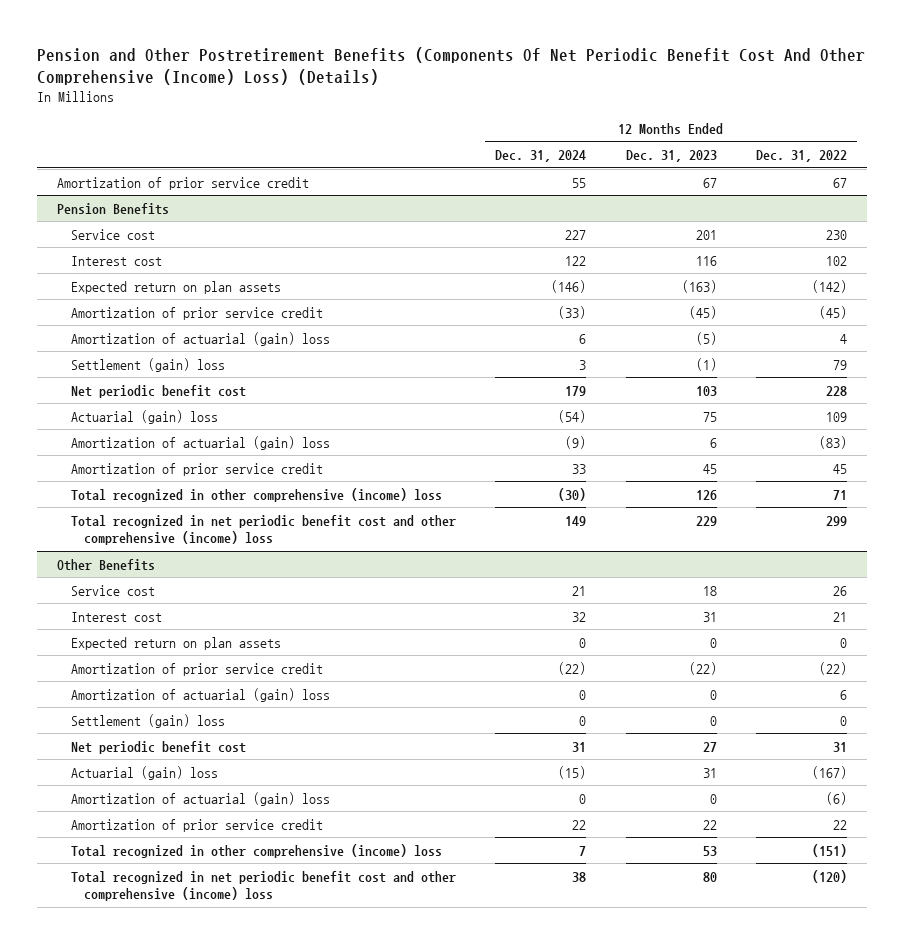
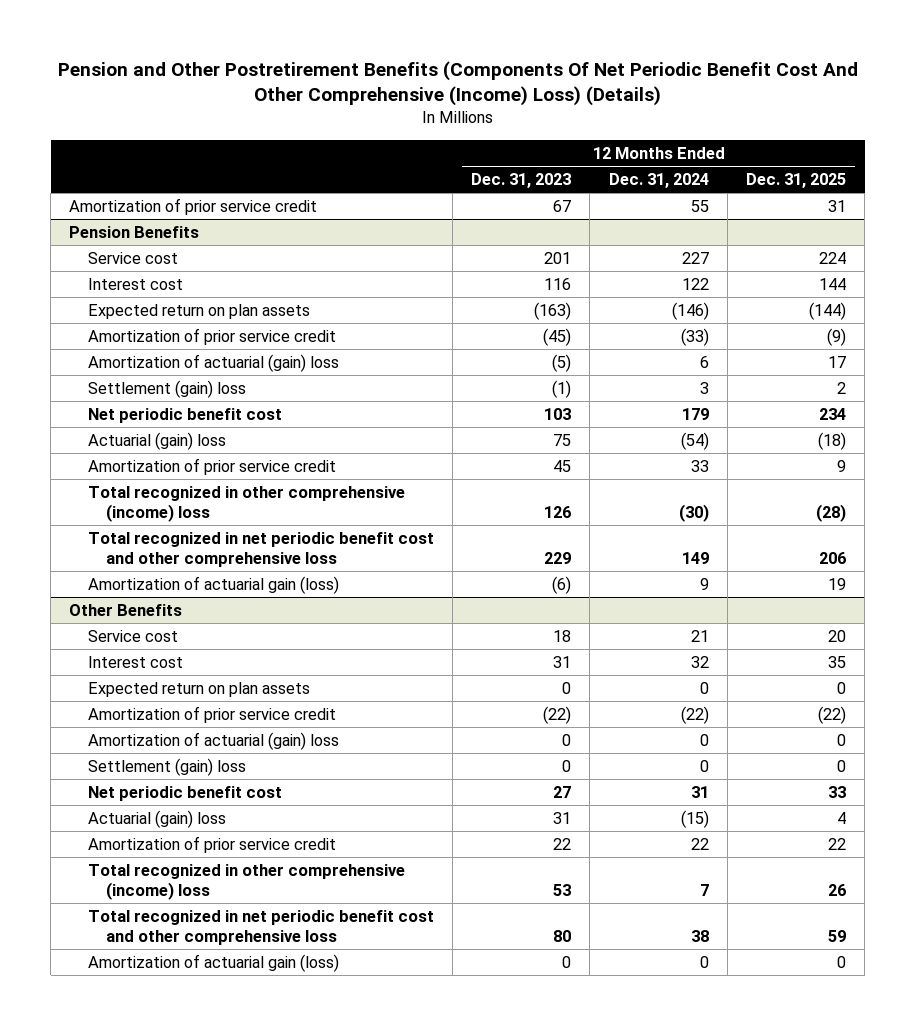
[756,150,848,163] Dec. 31, 2022 -> none
none -> [745,173,846,189] Dec. 31, 2025
[70,435,330,450] Amortization of actuarial (gain) loss -> none
[70,514,456,546] Total recognized in net periodic benefit cost and other comprehensive (income) loss -> [87,531,434,567] Total recognized in net periodic benefit cost and other comprehensive loss
none -> [87,575,339,594] Amortization of actuarial gain (loss)
[70,791,330,806] Amortization of actuarial (gain) loss -> none
[70,870,456,902] Total recognized in net periodic benefit cost and other comprehensive (income) loss -> [87,909,434,945] Total recognized in net periodic benefit cost and other comprehensive loss
none -> [87,953,339,972] Amortization of actuarial gain (loss)

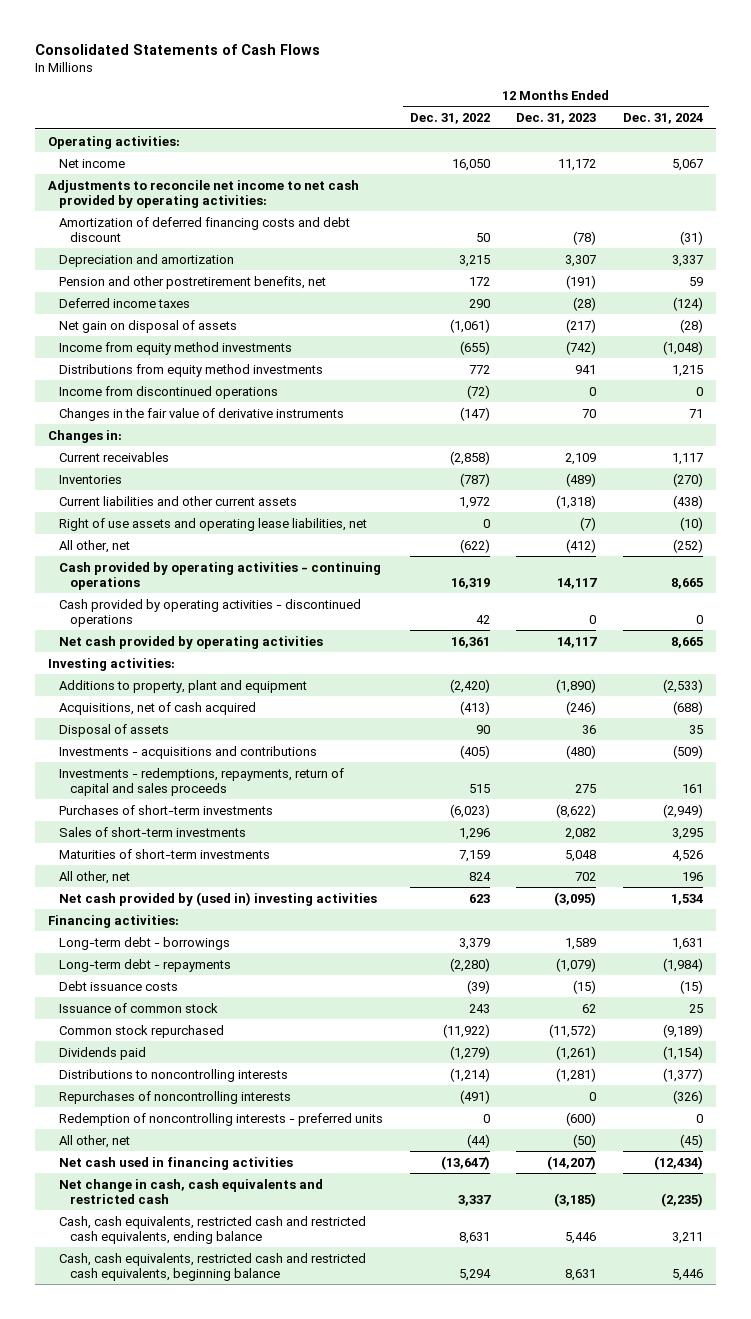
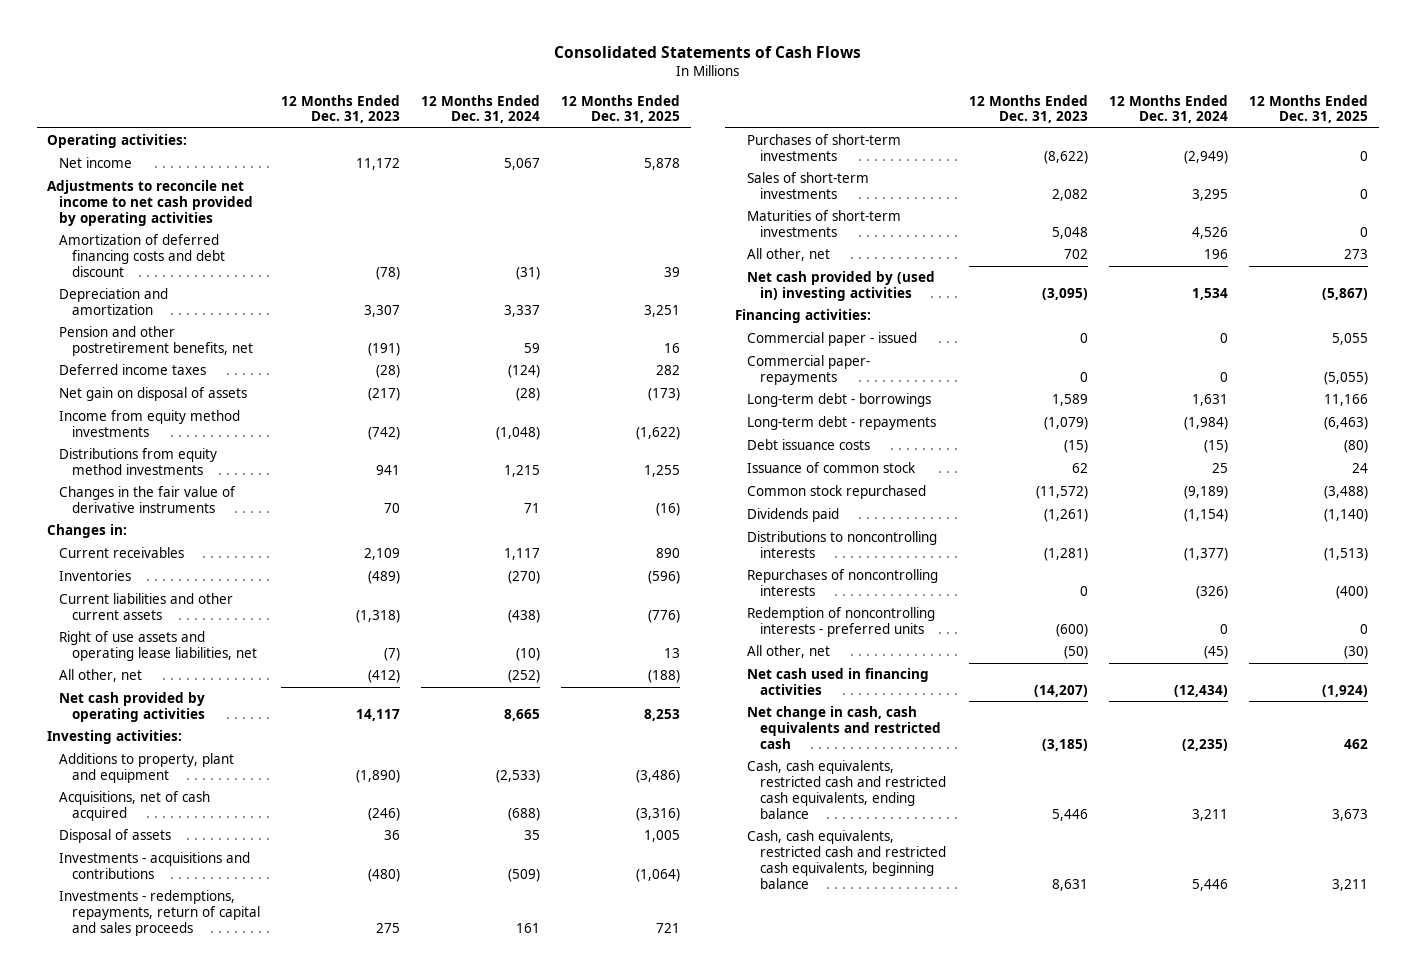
[409,113,490,125] Dec. 31, 2022 -> none
none -> [561,94,681,124] 12 Months Ended Dec. 31, 2025
[48,179,360,208] Adjustments to reconcile net income to net cash provided by operating activities: -> [47,180,254,226] Adjustments to reconcile net income to net cash provided by operating activities
[59,385,279,399] Income from discontinued operations -> none
[59,561,382,590] Cash provided by operating activities - continuing operations -> none
[59,598,362,627] Cash provided by operating activities - discontinued operations -> none
none -> [747,332,918,347] Commercial paper - issued
none -> [747,355,871,385] Commercial paper- repayments

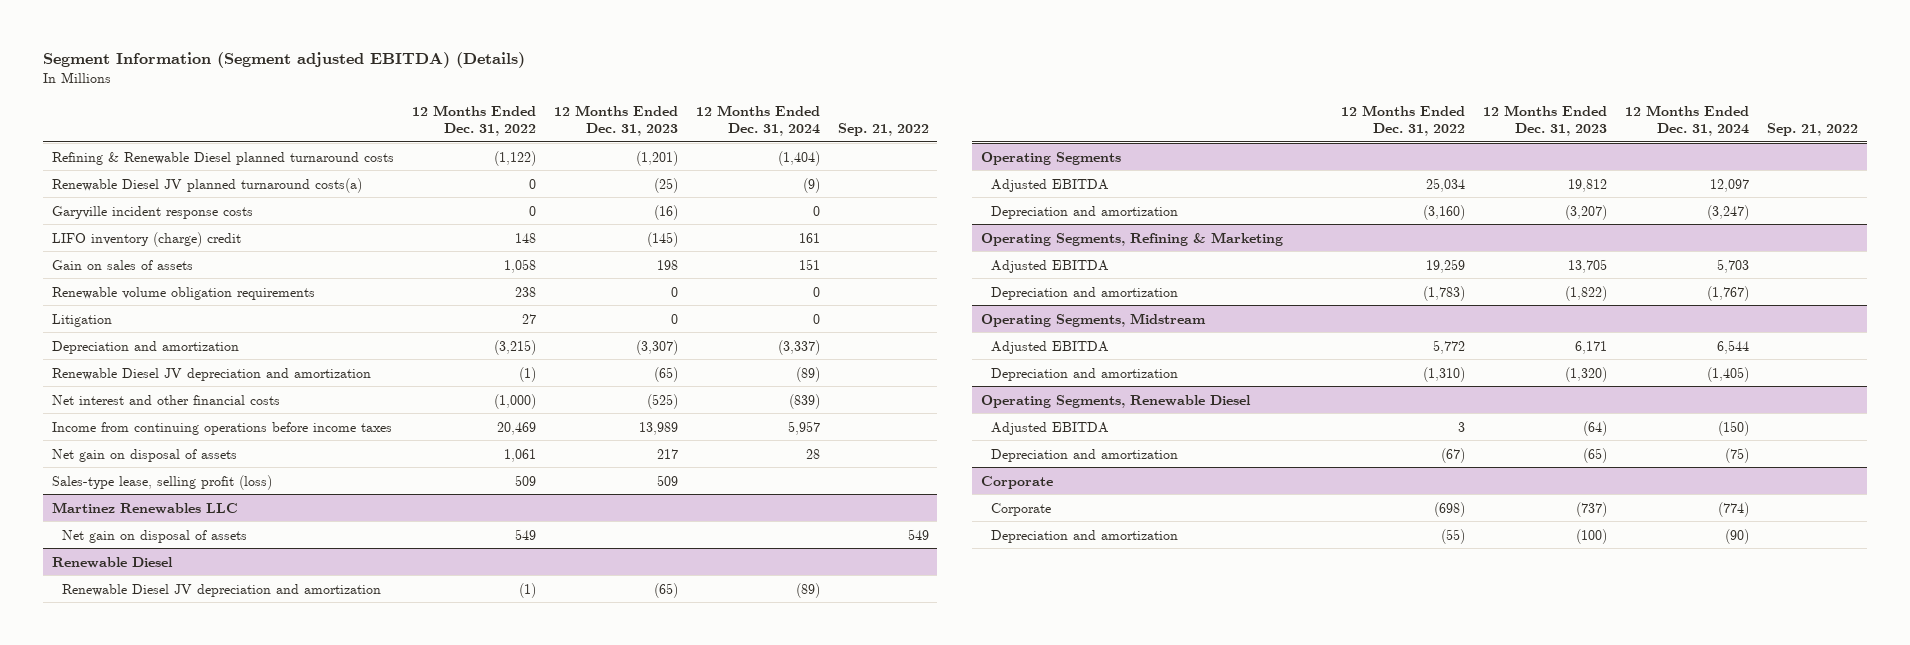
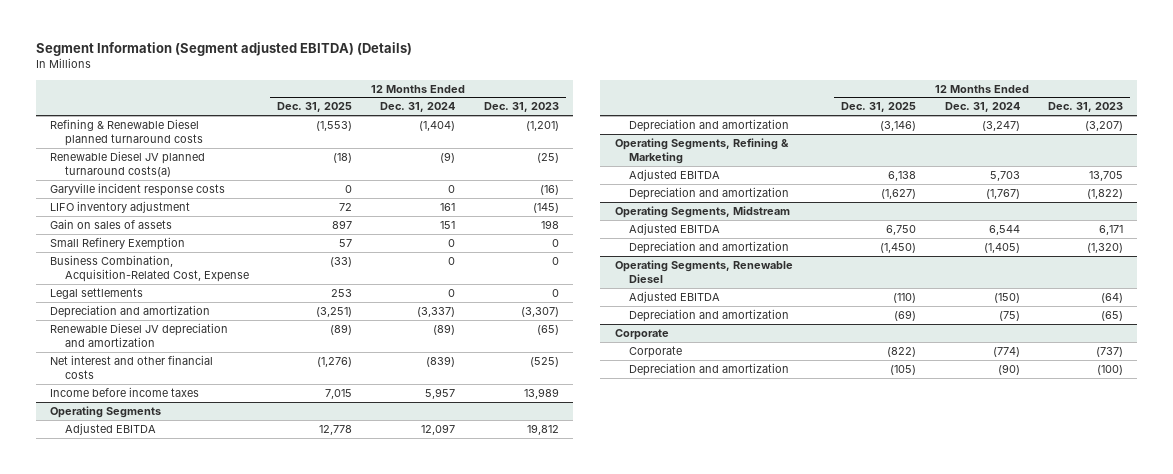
[411,104,536,136] 12 Months Ended Dec. 31, 2022 -> none
[837,122,929,136] Sep. 21, 2022 -> none
none -> [277,102,353,113] Dec. 31, 2025
[51,231,241,247] LIFO inventory (charge) credit -> [50,201,191,214] LIFO inventory adjustment
[51,286,315,300] Renewable volume obligation requirements -> none
none -> [50,237,186,251] Small Refinery Exemption
none -> [50,255,250,282] Business Combination, Acquisition-Related Cost, Expense
[51,313,112,327] Litigation -> [50,288,144,300] Legal settlements
[51,448,237,462] Net gain on disposal of assets -> none
[51,474,272,490] Sales-type lease, selling profit (loss) -> none
[51,501,238,514] Martinez Renewables LLC -> none
[61,529,247,543] Net gain on disposal of assets -> none
[51,556,173,568] Renewable Diesel -> none
[61,583,381,597] Renewable Diesel JV depreciation and amortization -> none
[51,421,392,435] Income from continuing operations before income taxes -> [50,387,200,398] Income before income taxes

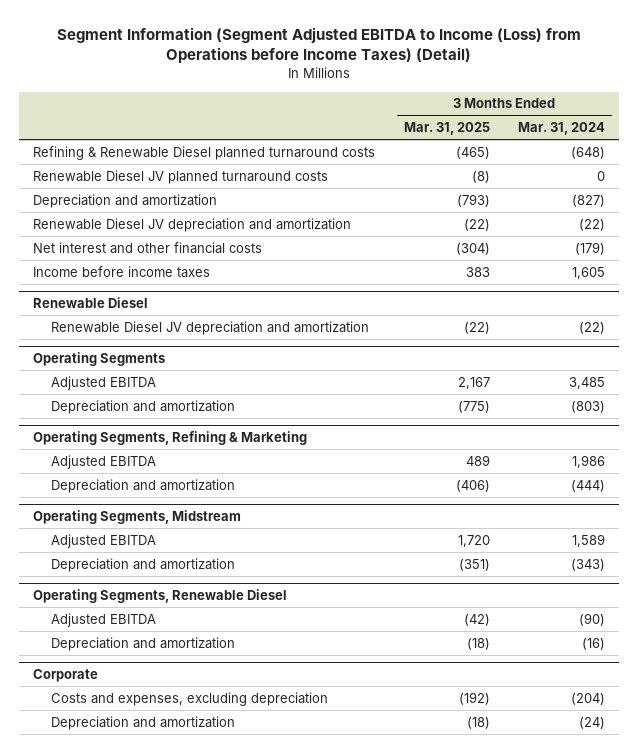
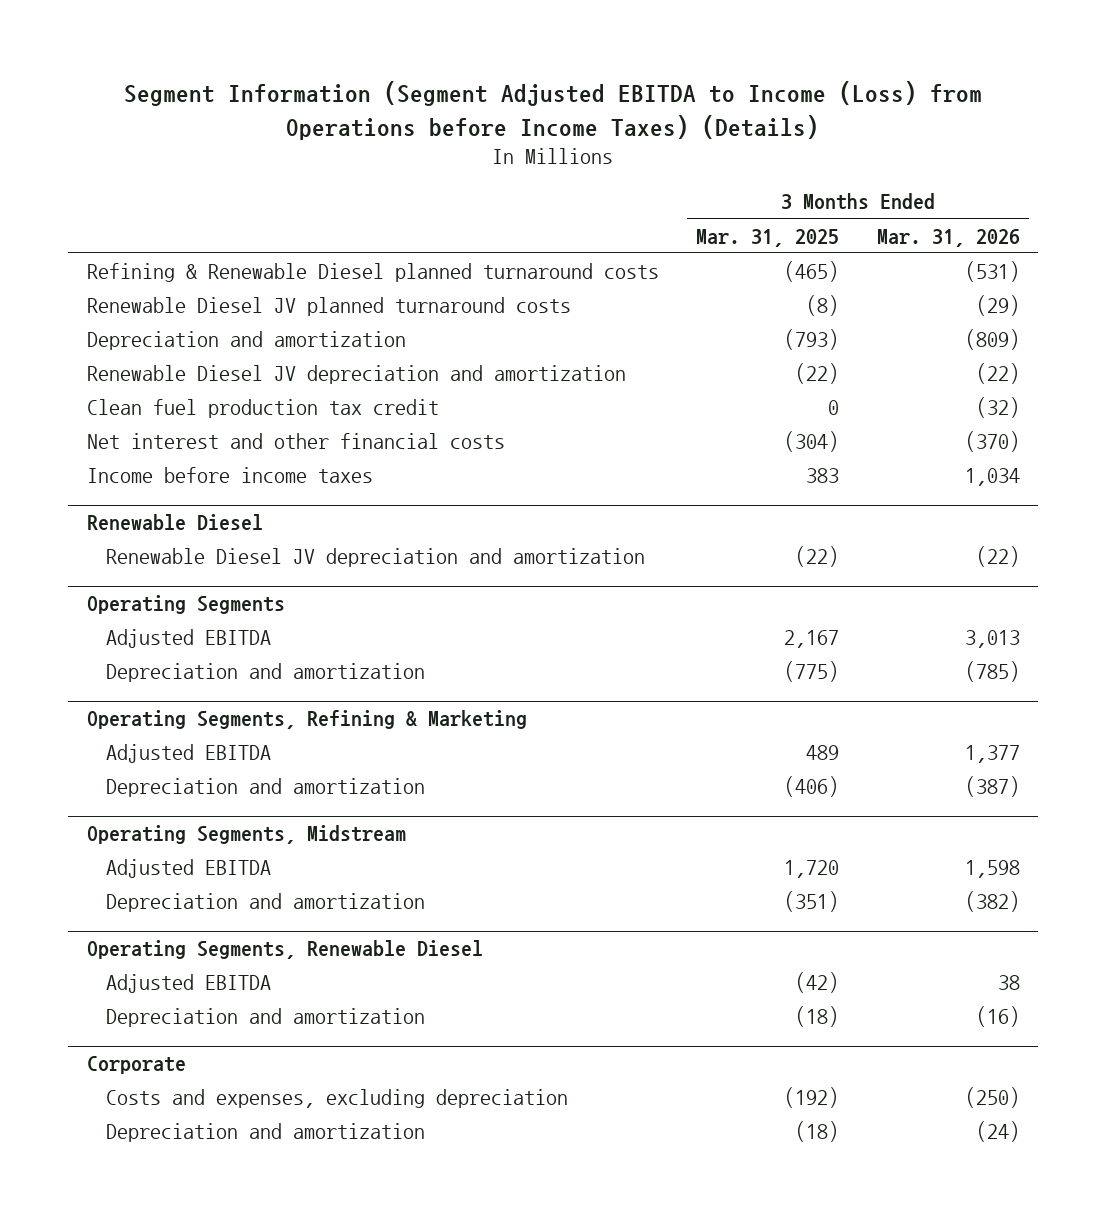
[57,26,582,64] Segment Information (Segment Adjusted EBITDA to Income (Loss) from Operations before Income Taxes) (Detail) -> [124,81,983,140] Segment Information (Segment Adjusted EBITDA to Income (Loss) from Operations before Income Taxes) (Details)
[517,122,605,136] Mar. 31, 2024 -> none
none -> [876,228,1020,247] Mar. 31, 2026
none -> [87,398,440,418] Clean fuel production tax credit

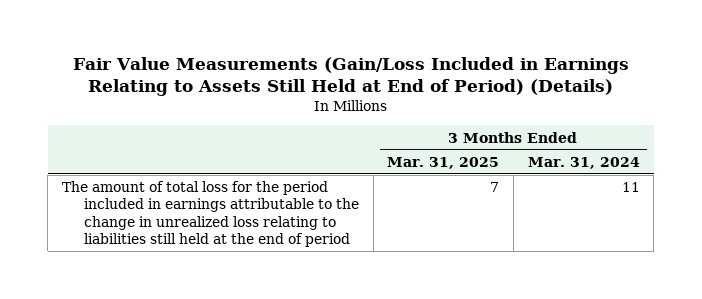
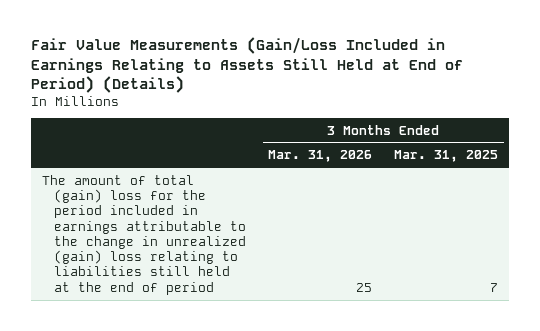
[527,156,640,169] Mar. 31, 2024 -> none
none -> [268,150,373,163] Mar. 31, 2026
[61,181,359,247] The amount of total loss for the period included in earnings attributable to the change in unrealized loss relating to liabilities still held at the end of period -> [42,174,246,295] The amount of total (gain) loss for the period included in earnings attributable to the change in unrealized (gain) loss relating to liabilities still held at the end of period

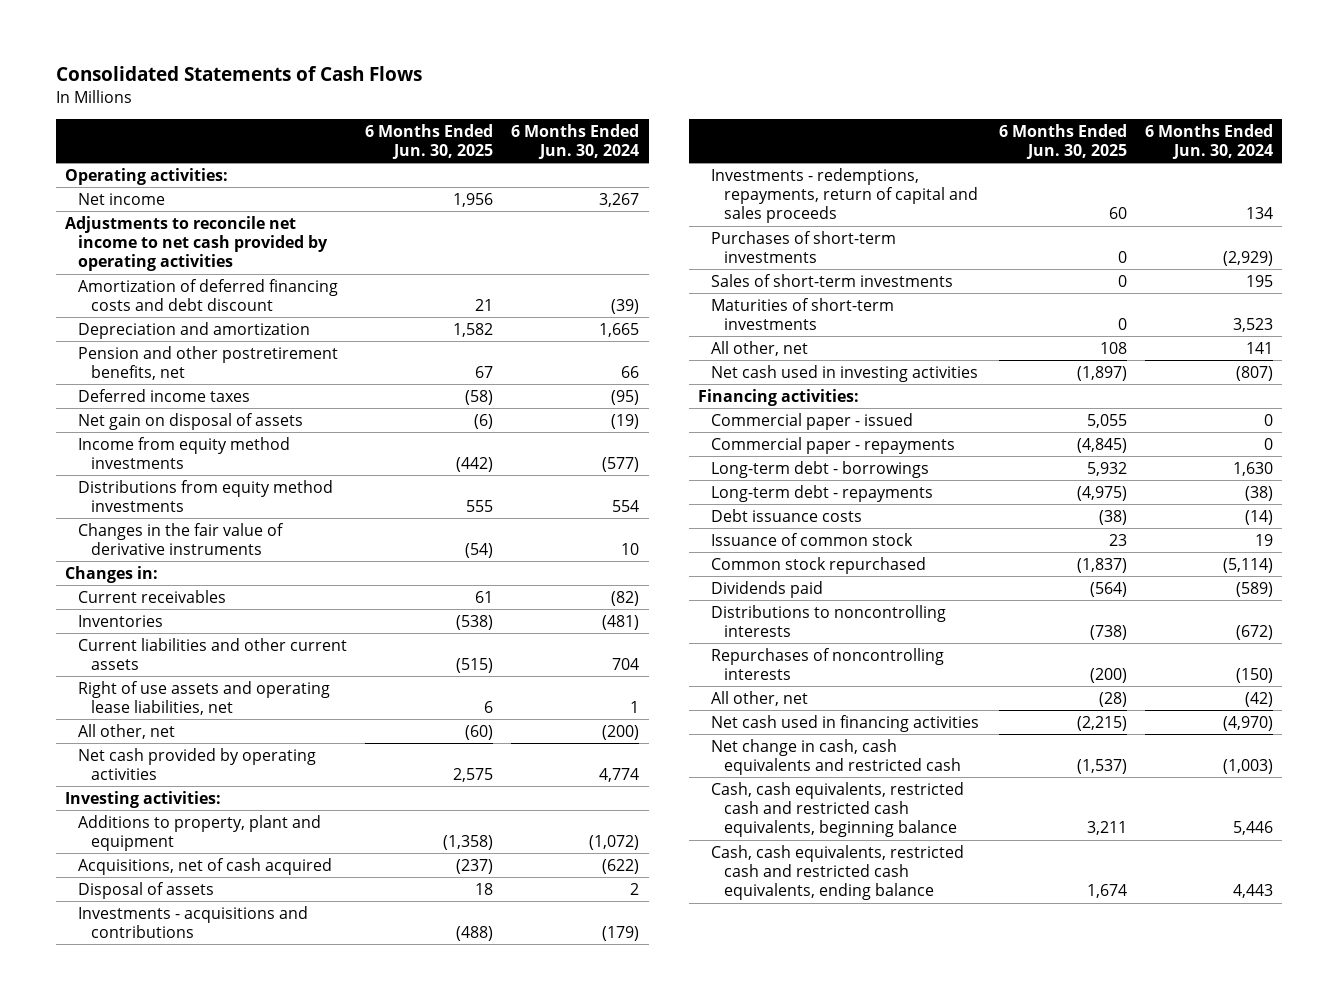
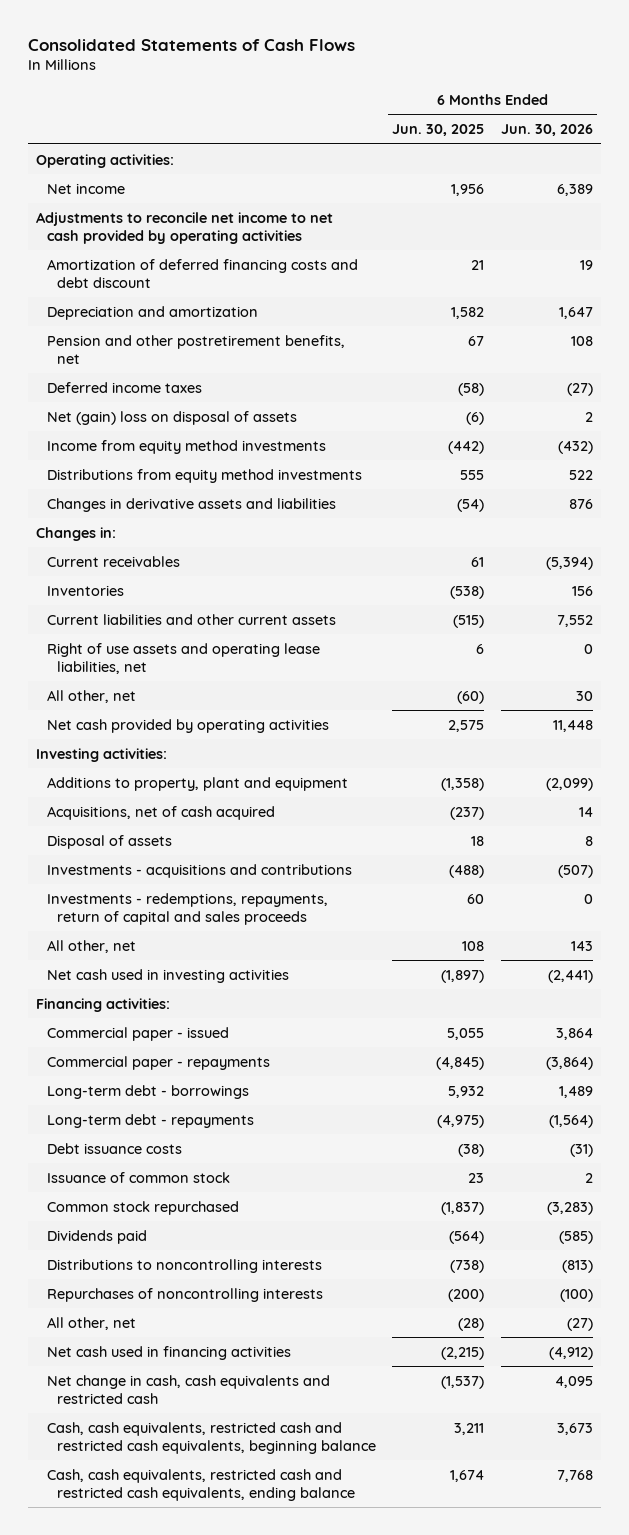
[511,123,640,160] 6 Months Ended Jun. 30, 2024 -> none
none -> [500,124,593,137] Jun. 30, 2026
[77,412,303,430] Net gain on disposal of assets -> [46,410,297,425] Net (gain) loss on disposal of assets
[77,522,284,556] Changes in the fair value of derivative instruments -> [46,497,336,512] Changes in derivative assets and liabilities
[711,230,897,264] Purchases of short-term investments -> none
[711,273,954,287] Sales of short-term investments -> none
[711,297,895,331] Maturities of short-term investments -> none

